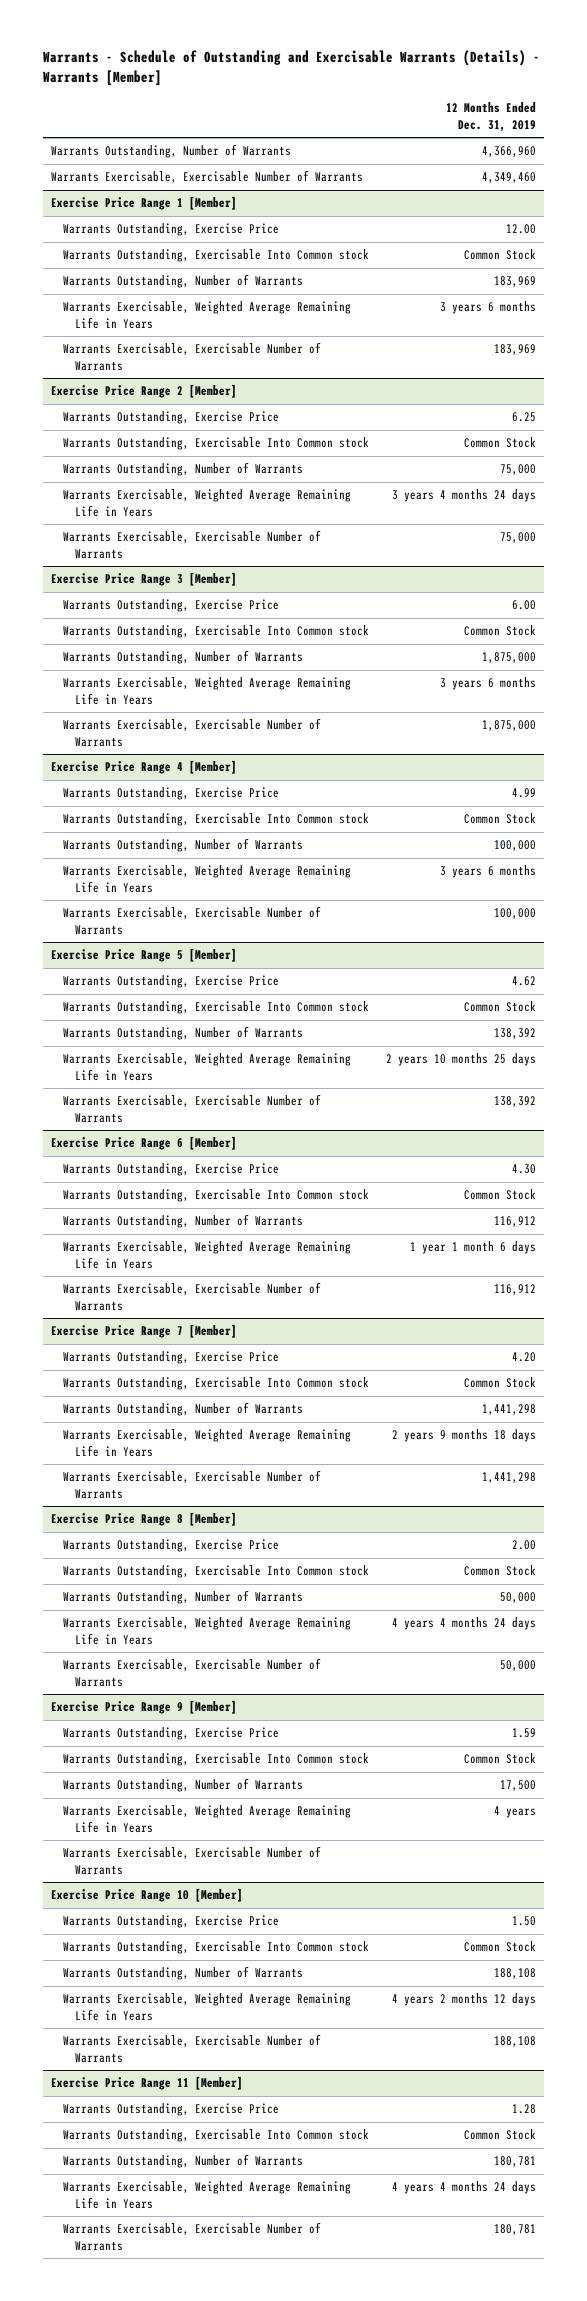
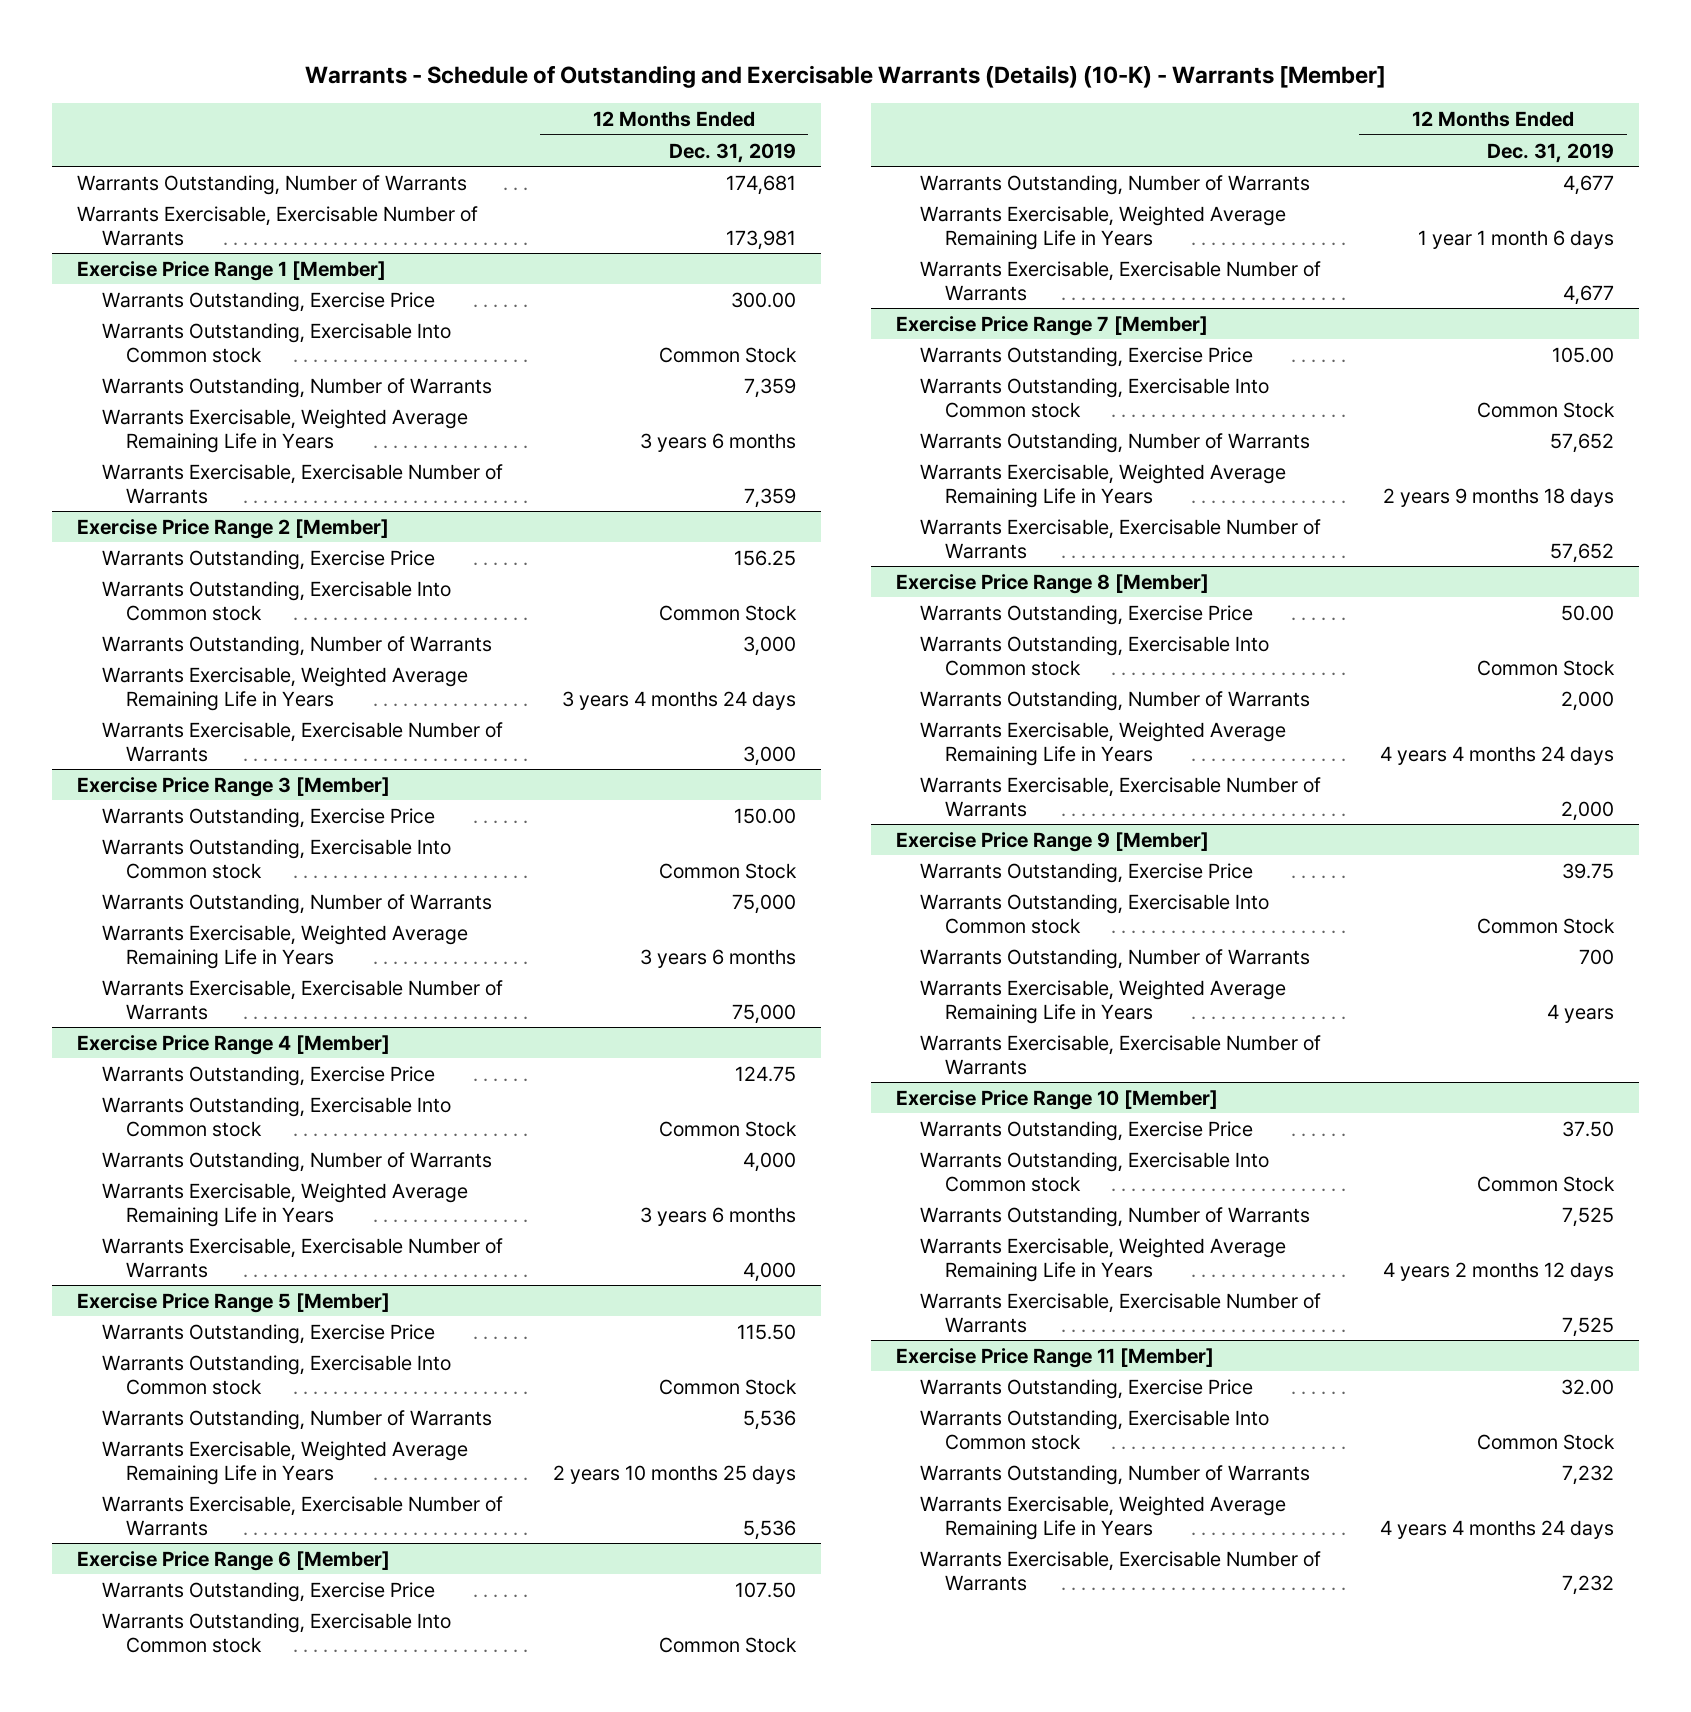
[42,50,540,87] Warrants - Schedule of Outstanding and Exercisable Warrants (Details) - Warrants [Member] -> [304,65,1386,89] Warrants - Schedule of Outstanding and Exercisable Warrants (Details) (10-K) - Warrants [Member]
[481,146,536,158] 4,366,960 -> [725,174,796,195] 174,681
[481,172,536,184] 4,349,460 -> [725,229,796,250] 173,981
[505,224,536,235] 12.00 -> [730,291,796,308] 300.00
[493,276,536,288] 183,969 -> [743,377,796,398] 7,359
[493,344,536,356] 183,969 -> [743,487,796,508] 7,359
[511,412,536,423] 6.25 -> [733,549,796,566] 156.25
[499,464,536,476] 75,000 -> [742,635,796,656] 3,000
[499,532,536,544] 75,000 -> [742,745,796,766] 3,000
[511,600,536,611] 6.00 -> [733,807,796,824] 150.00
[481,652,536,664] 1,875,000 -> [731,893,796,914] 75,000
[481,720,536,732] 1,875,000 -> [731,1003,796,1024] 75,000
[511,788,536,799] 4.99 -> [734,1065,796,1082] 124.75
[493,840,536,852] 100,000 -> [742,1151,796,1172] 4,000
[493,908,536,920] 100,000 -> [742,1261,796,1282] 4,000
[511,976,536,987] 4.62 -> [736,1323,796,1340] 115.50
[493,1028,536,1040] 138,392 -> [742,1409,796,1430] 5,536
[493,1096,536,1108] 138,392 -> [742,1519,796,1540] 5,536
[511,1164,536,1175] 4.30 -> [734,1581,796,1598] 107.50
[493,1216,536,1228] 116,912 -> [1563,174,1615,195] 4,677
[493,1284,536,1296] 116,912 -> [1563,284,1615,305] 4,677
[511,1352,536,1363] 4.20 -> [1552,346,1615,363] 105.00
[481,1404,536,1416] 1,441,298 -> [1550,432,1615,453] 57,652
[481,1472,536,1484] 1,441,298 -> [1550,542,1615,563] 57,652
[511,1540,536,1551] 2.00 -> [1561,604,1615,621] 50.00
[499,1592,536,1604] 50,000 -> [1561,690,1615,711] 2,000
[499,1660,536,1672] 50,000 -> [1561,800,1615,821] 2,000
[511,1728,536,1739] 1.59 -> [1562,862,1615,879] 39.75
[499,1780,536,1792] 17,500 -> [1579,948,1615,965] 700
[511,1916,536,1927] 1.50 -> [1562,1120,1615,1137] 37.50
[493,1968,536,1980] 188,108 -> [1562,1206,1615,1227] 7,525
[493,2036,536,2048] 188,108 -> [1562,1316,1615,1337] 7,525
[511,2104,536,2115] 1.28 -> [1561,1378,1615,1395] 32.00
[493,2156,536,2168] 180,781 -> [1562,1464,1615,1485] 7,232
[493,2224,536,2236] 180,781 -> [1562,1574,1615,1595] 7,232

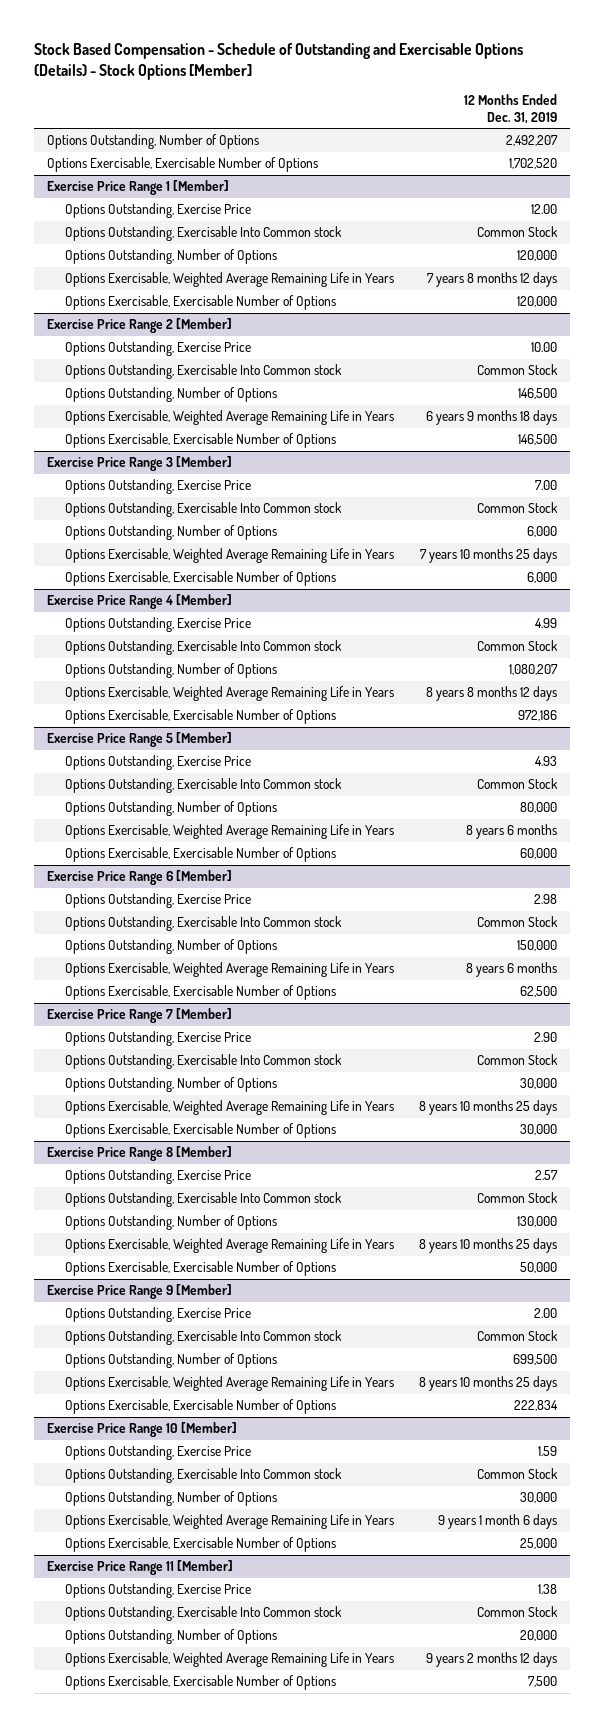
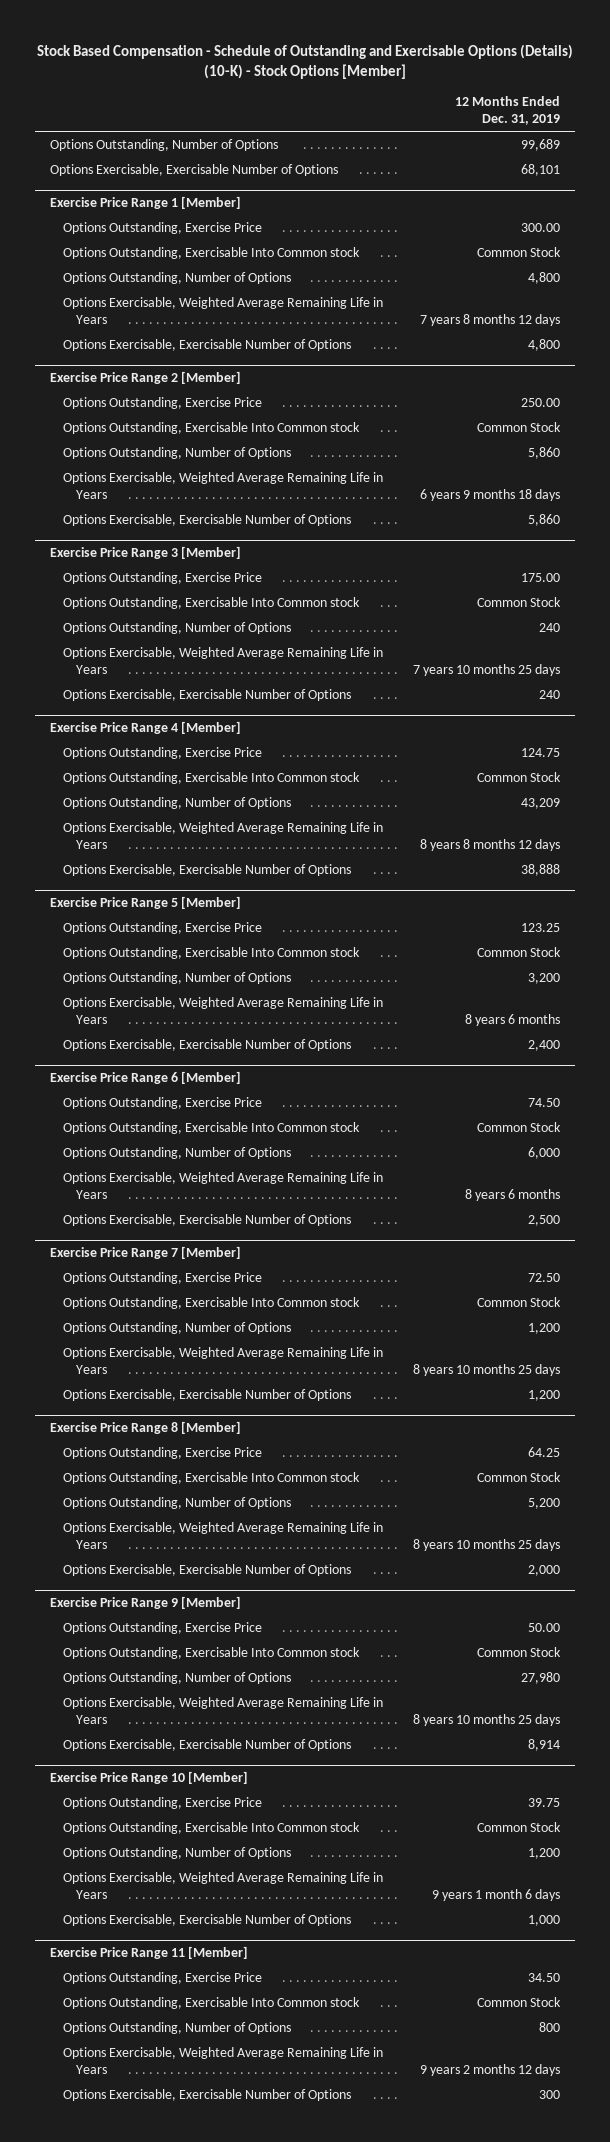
[34,42,524,80] Stock Based Compensation - Schedule of Outstanding and Exercisable Options (Details) - Stock Options [Member] -> [36,43,573,80] Stock Based Compensation - Schedule of Outstanding and Exercisable Options (Details) (10-K) - Stock Options [Member]
[506,135,559,147] 2,492,207 -> [520,138,560,151] 99,689
[509,158,558,170] 1,702,520 -> [520,163,560,176] 68,101
[531,204,558,215] 12.00 -> [520,222,560,232] 300.00
[517,250,558,262] 120,000 -> [527,271,560,284] 4,800
[517,296,558,308] 120,000 -> [527,338,560,351] 4,800
[531,342,558,353] 10.00 -> [520,397,560,407] 250.00
[518,388,558,400] 146,500 -> [527,446,560,459] 5,860
[518,434,558,446] 146,500 -> [527,513,560,526] 5,860
[535,480,558,491] 7.00 -> [520,572,560,582] 175.00
[527,526,558,538] 6,000 -> [538,622,560,632] 240
[527,572,558,584] 6,000 -> [538,689,560,699] 240
[535,618,558,629] 4.99 -> [520,747,560,757] 124.75
[509,664,559,676] 1,080,207 -> [520,797,560,809] 43,209
[518,710,558,722] 972,186 -> [520,863,560,876] 38,888
[535,756,558,767] 4.93 -> [520,922,560,932] 123.25
[520,802,558,814] 80,000 -> [527,972,560,984] 3,200
[520,848,558,860] 60,000 -> [527,1039,560,1051] 2,400
[534,894,558,905] 2.98 -> [527,1097,560,1107] 74.50
[517,940,558,952] 150,000 -> [527,1146,560,1159] 6,000
[520,986,558,998] 62,500 -> [527,1214,560,1226] 2,500
[534,1032,558,1043] 2.90 -> [527,1272,560,1282] 72.50
[520,1078,558,1090] 30,000 -> [527,1322,560,1334] 1,200
[520,1124,558,1136] 30,000 -> [527,1389,560,1401] 1,200
[535,1170,559,1181] 2.57 -> [527,1446,560,1457] 64.25
[517,1216,558,1228] 130,000 -> [527,1497,560,1509] 5,200
[520,1262,558,1274] 50,000 -> [527,1564,560,1576] 2,000
[534,1308,558,1319] 2.00 -> [527,1622,560,1632] 50.00
[513,1354,558,1366] 699,500 -> [520,1671,560,1684] 27,980
[514,1400,559,1412] 222,834 -> [527,1738,560,1751] 8,914
[538,1446,558,1457] 1.59 -> [527,1797,560,1807] 39.75
[520,1492,558,1504] 30,000 -> [527,1847,560,1859] 1,200
[520,1538,558,1550] 25,000 -> [527,1914,560,1926] 1,000
[538,1584,558,1595] 1.38 -> [527,1972,560,1982] 34.50
[520,1630,558,1642] 20,000 -> [538,2021,560,2032] 800
[528,1676,558,1688] 7,500 -> [538,2089,560,2099] 300

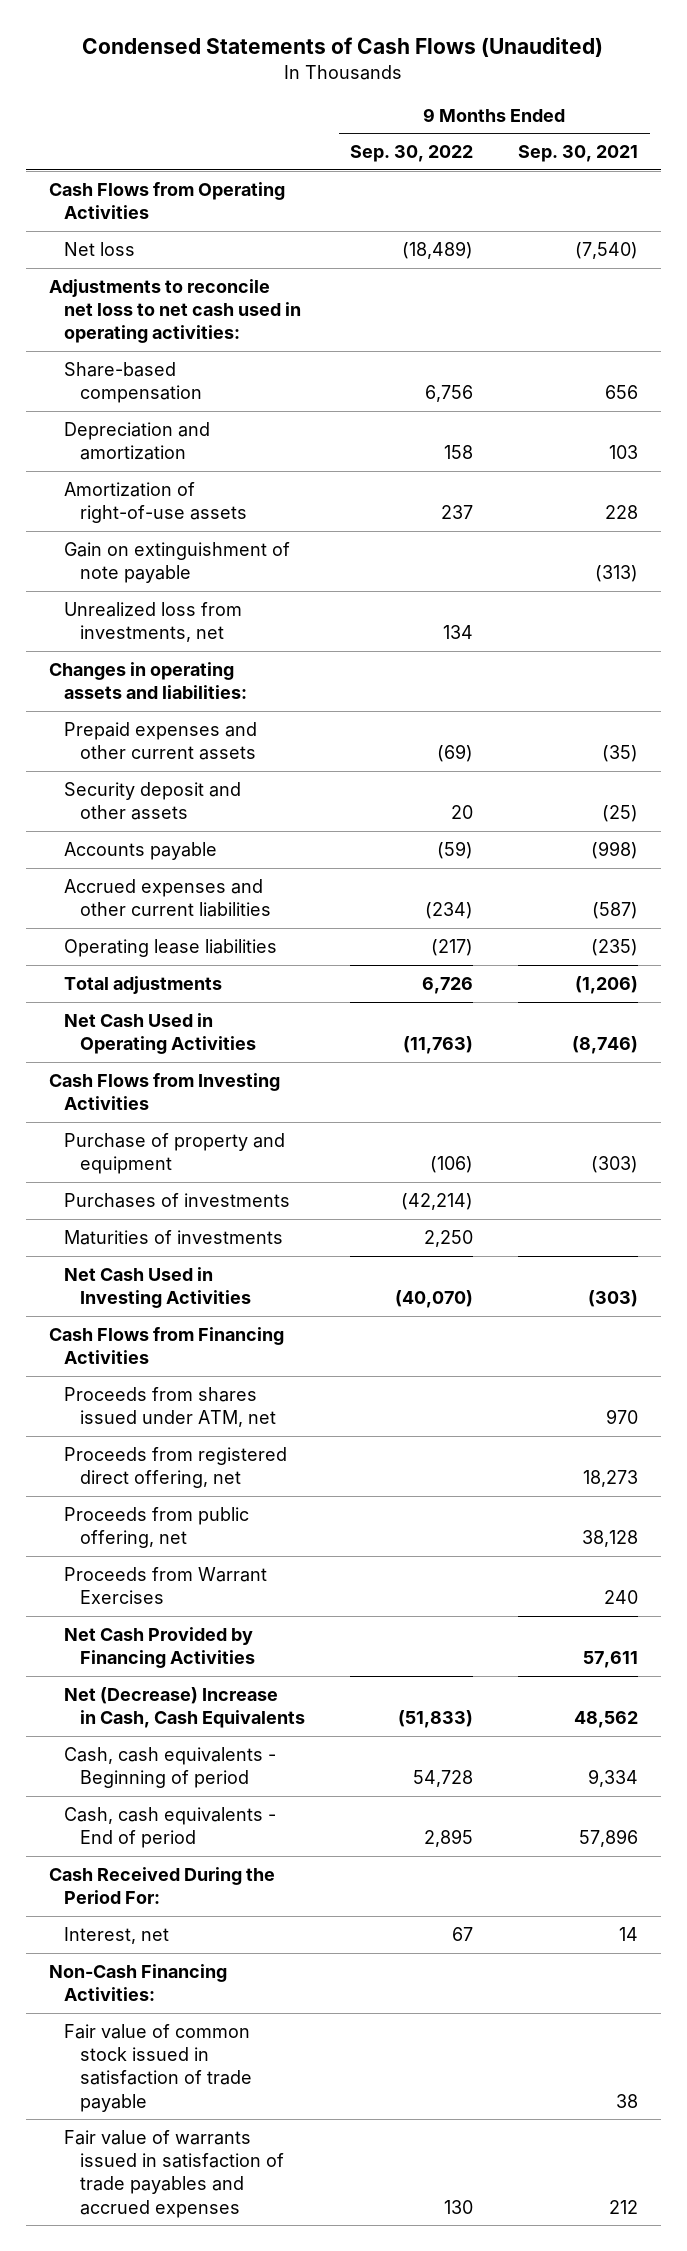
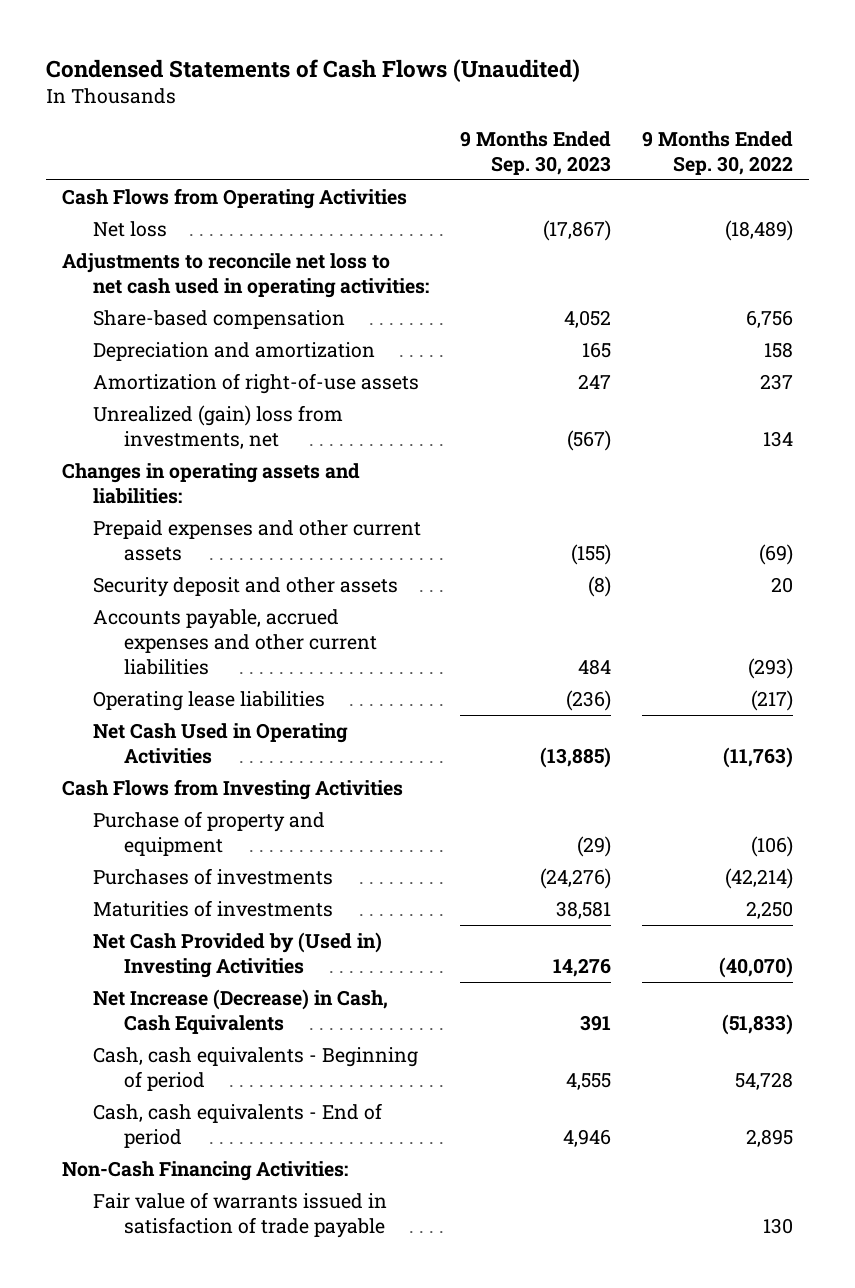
[518,145,639,163] Sep. 30, 2021 -> none
none -> [460,131,612,176] 9 Months Ended Sep. 30, 2023
[64,541,291,584] Gain on extinguishment of note payable -> none
[64,601,243,643] Unrealized loss from investments, net -> [92,405,343,450] Unrealized (gain) loss from investments, net
[64,841,218,860] Accounts payable -> none
[64,878,271,918] Accrued expenses and other current liabilities -> [92,609,378,676] Accounts payable, accrued expenses and other current liabilities
[424,902,473,920] (234) -> [748,658,794,680] (293)
[64,975,223,994] Total adjustments -> none
[48,1326,284,1365] Cash Flows from Financing Activities -> none
[64,1386,276,1428] Proceeds from shares issued under ATM, net -> none
[64,1446,288,1489] Proceeds from registered direct offering, net -> none
[64,1506,250,1549] Proceeds from public offering, net -> none
[64,1566,268,1605] Proceeds from Warrant Exercises -> none
[64,1626,255,1669] Net Cash Provided by Financing Activities -> none
[64,1266,251,1309] Net Cash Used in Investing Activities -> [92,932,382,979] Net Cash Provided by (Used in) Investing Activities
[64,1686,305,1729] Net (Decrease) Increase in Cash, Cash Equivalents -> [92,989,388,1035] Net Increase (Decrease) in Cash, Cash Equivalents
[48,1866,275,1905] Cash Received During the Period For: -> none
[64,1926,170,1944] Interest, net -> none
[64,2023,252,2112] Fair value of common stock issued in satisfaction of trade payable -> none
[64,2129,284,2218] Fair value of warrants issued in satisfaction of trade payables and accrued expenses -> [92,1192,387,1239] Fair value of warrants issued in satisfaction of trade payable

